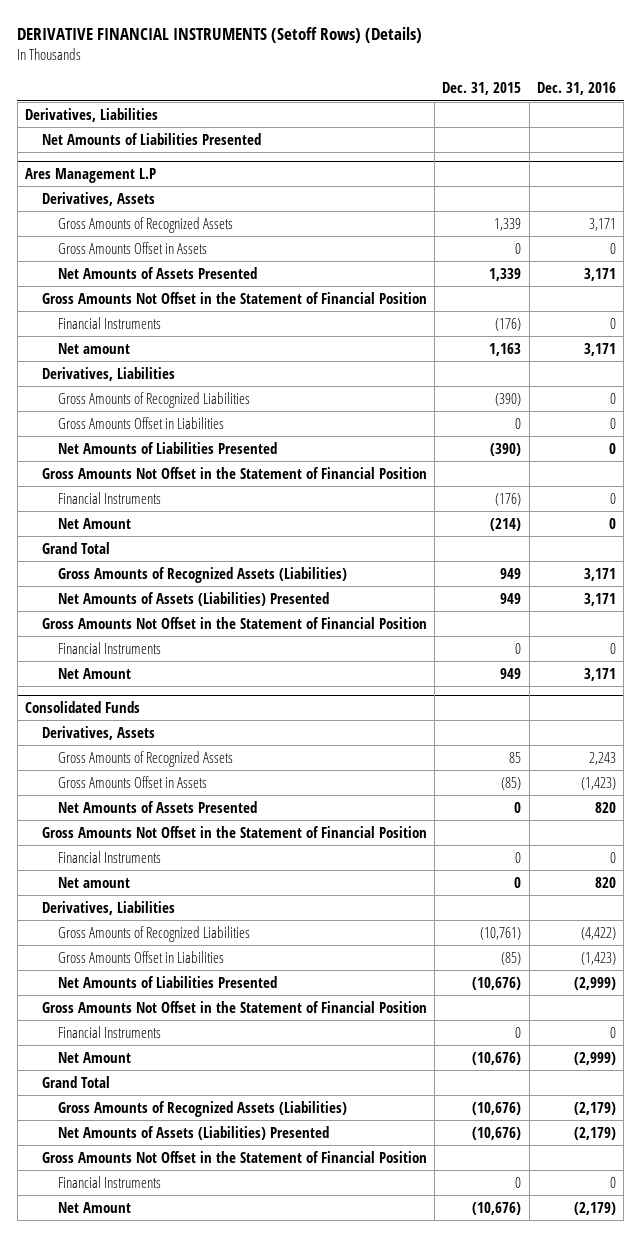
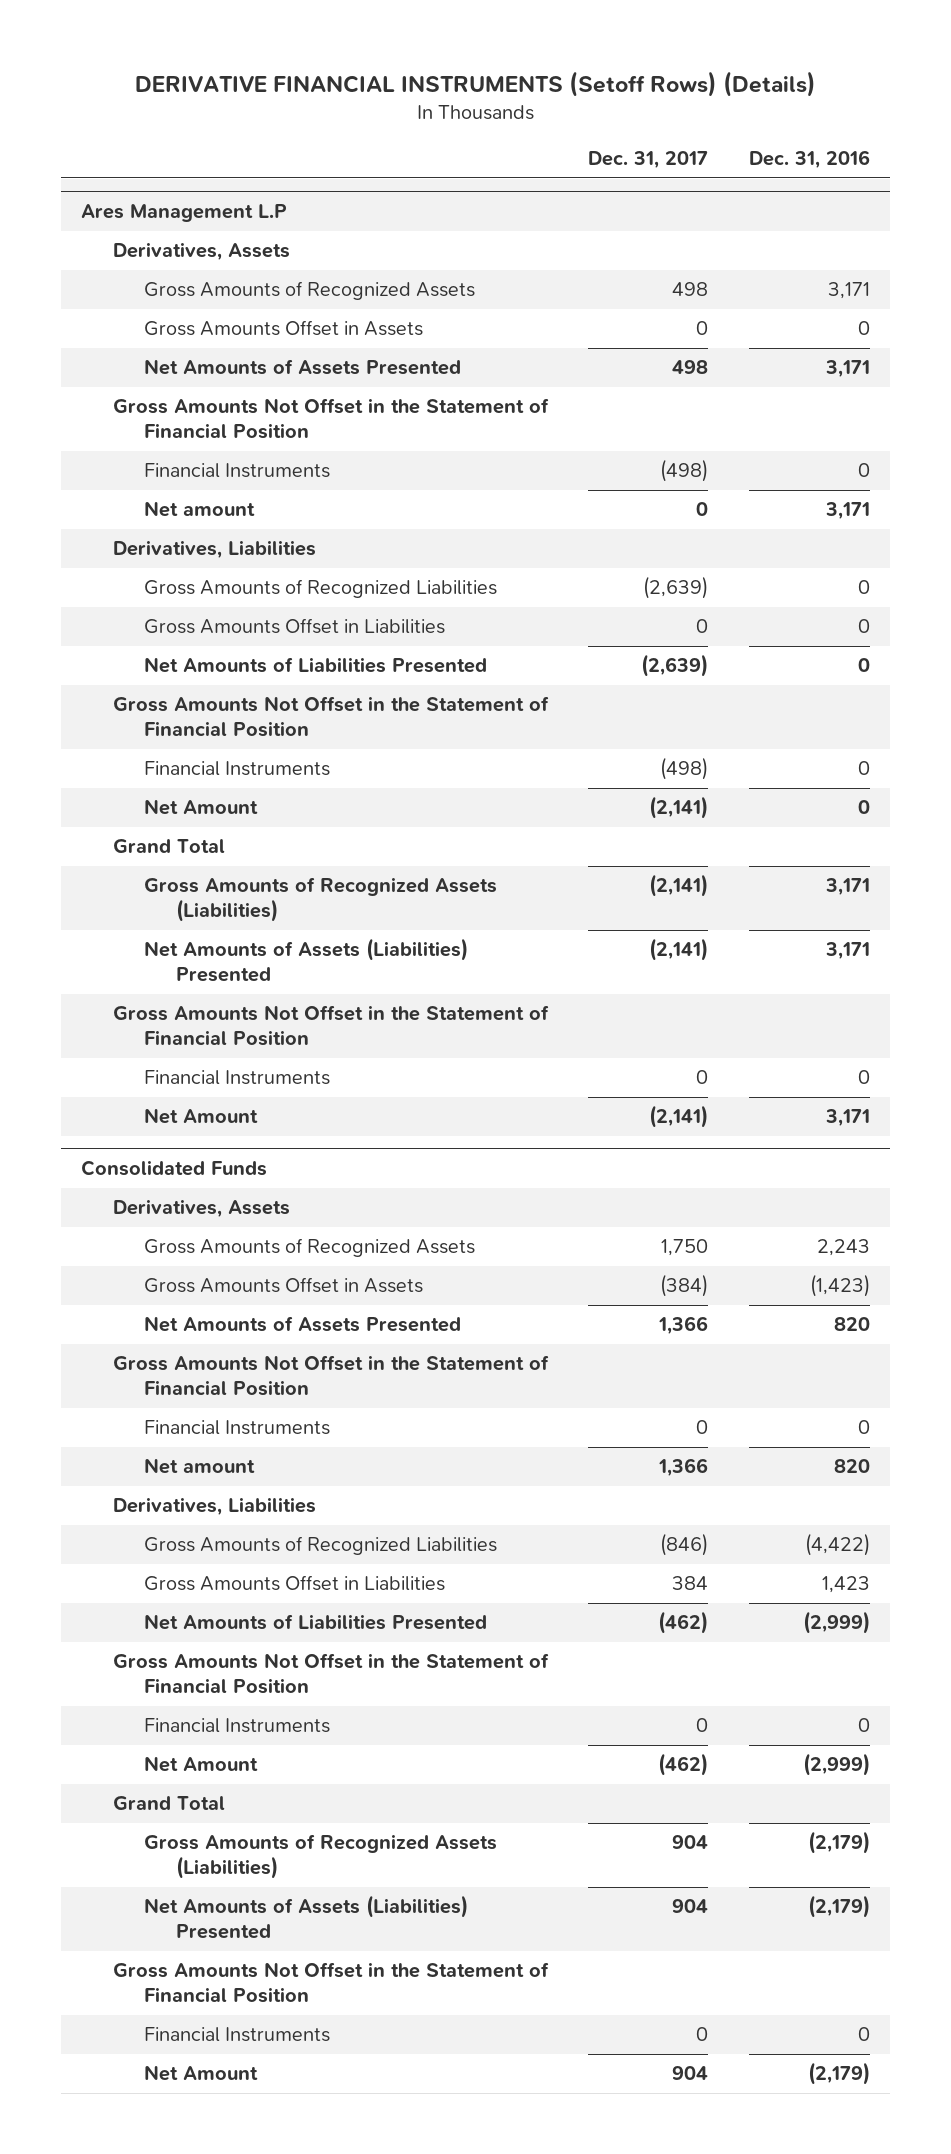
[442,82,522,96] Dec. 31, 2015 -> none
none -> [588,151,709,170] Dec. 31, 2017
[24,107,158,122] Derivatives, Liabilities -> none
[41,132,261,145] Net Amounts of Liabilities Presented -> none
[580,951,616,965] (1,423) -> [821,1576,870,1594] 1,423

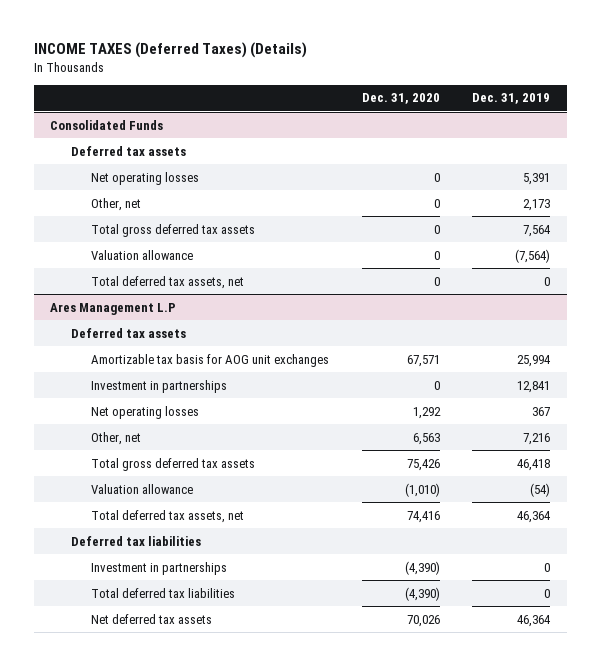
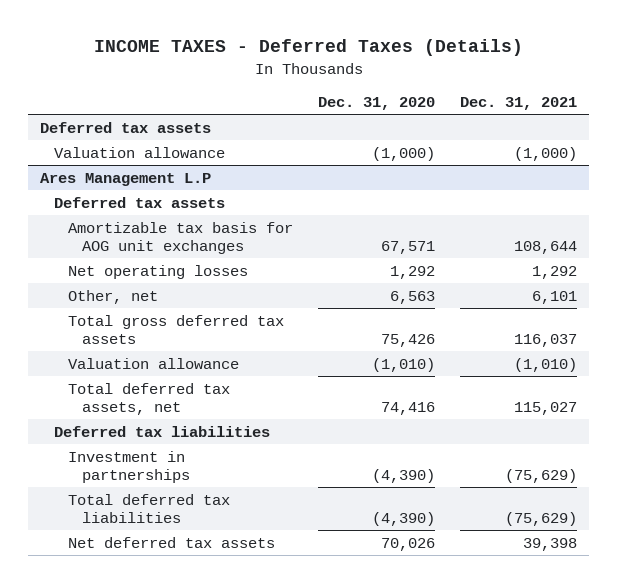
[33,42,307,59] INCOME TAXES (Deferred Taxes) (Details) -> [93,39,523,57] INCOME TAXES - Deferred Taxes (Details)
[472,93,551,105] Dec. 31, 2019 -> none
none -> [459,96,577,110] Dec. 31, 2021
[50,119,164,130] Consolidated Funds -> none
[91,171,200,185] Net operating losses -> none
[91,197,142,211] Other, net -> none
[91,223,256,237] Total gross deferred tax assets -> none
[91,275,245,289] Total deferred tax assets, net -> none
[433,250,440,260] 0 -> [372,146,436,161] (1,000)
[91,379,228,393] Investment in partnerships -> none

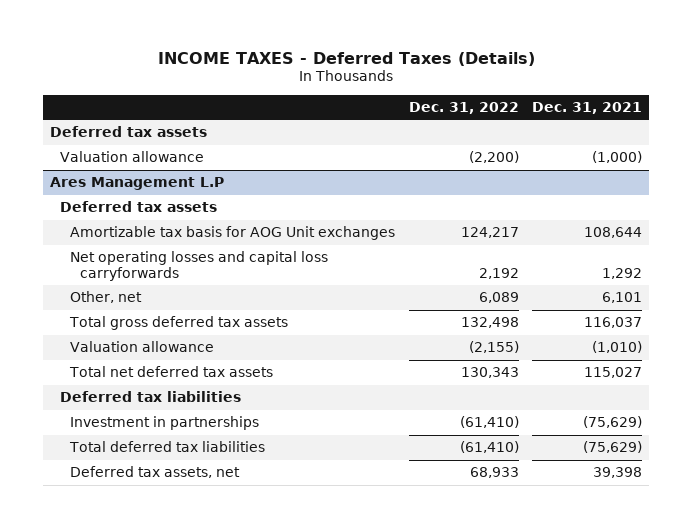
[318,96,436,110] Dec. 31, 2020 -> none
none -> [408,101,519,114] Dec. 31, 2022
[68,221,294,254] Amortizable tax basis for AOG unit exchanges -> [70,226,396,241] Amortizable tax basis for AOG Unit exchanges
[68,264,249,279] Net operating losses -> [70,251,329,281] Net operating losses and capital loss carryforwards
[68,382,231,415] Total deferred tax assets, net -> [69,366,274,378] Total net deferred tax assets
[68,536,276,548] Net deferred tax assets -> [70,466,241,479] Deferred tax assets, net

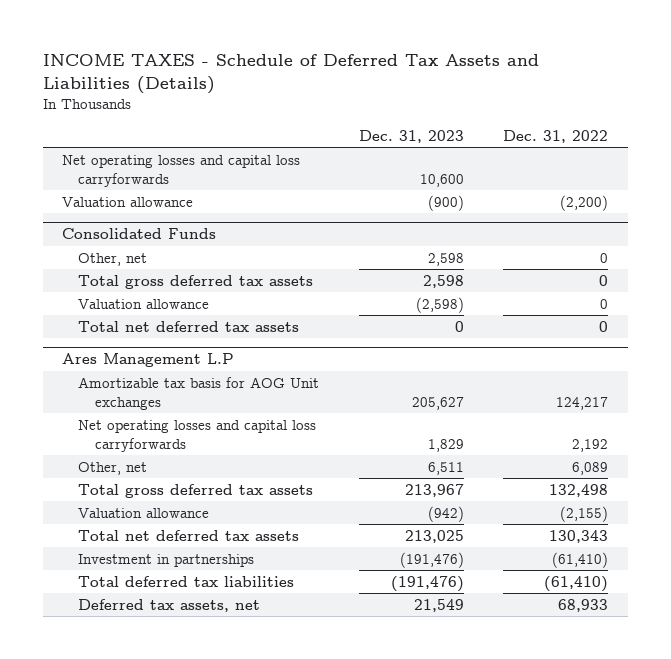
[158,51,536,66] INCOME TAXES - Deferred Taxes (Details) -> [42,53,539,95] INCOME TAXES - Schedule of Deferred Tax Assets and Liabilities (Details)
[532,101,643,114] Dec. 31, 2021 -> none
none -> [358,130,464,144] Dec. 31, 2023
[49,126,207,138] Deferred tax assets -> none
none -> [62,154,301,187] Net operating losses and capital loss carryforwards
none -> [62,228,217,240] Consolidated Funds
none -> [78,252,148,266] Other, net
none -> [78,274,314,289] Total gross deferred tax assets
none -> [78,298,210,309] Valuation allowance
none -> [78,320,300,332] Total net deferred tax assets
[59,201,217,213] Deferred tax assets -> none
[59,391,241,403] Deferred tax liabilities -> none

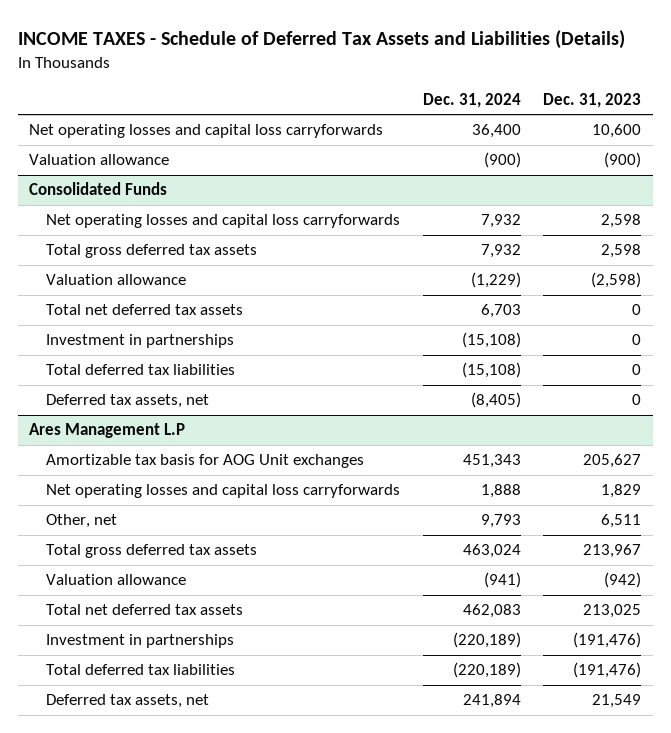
[503,130,609,144] Dec. 31, 2022 -> none
none -> [422,93,521,109] Dec. 31, 2024
[78,252,148,266] Other, net -> [46,214,401,229] Net operating losses and capital loss carryforwards
none -> [46,334,235,349] Investment in partnerships
none -> [46,364,236,376] Total deferred tax liabilities
none -> [46,394,210,409] Deferred tax assets, net

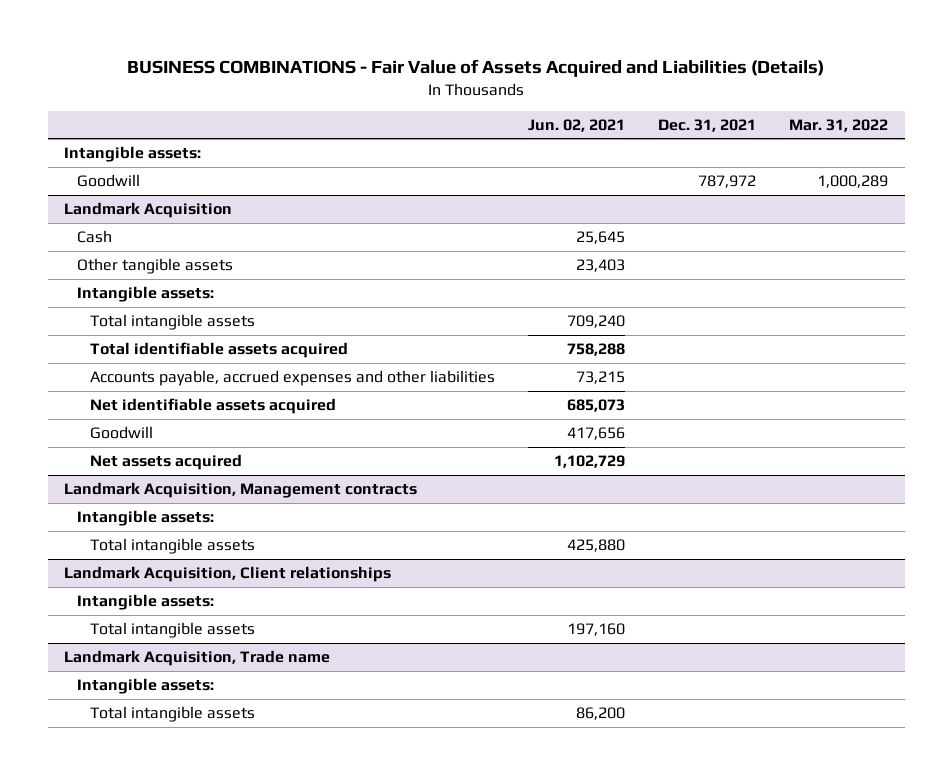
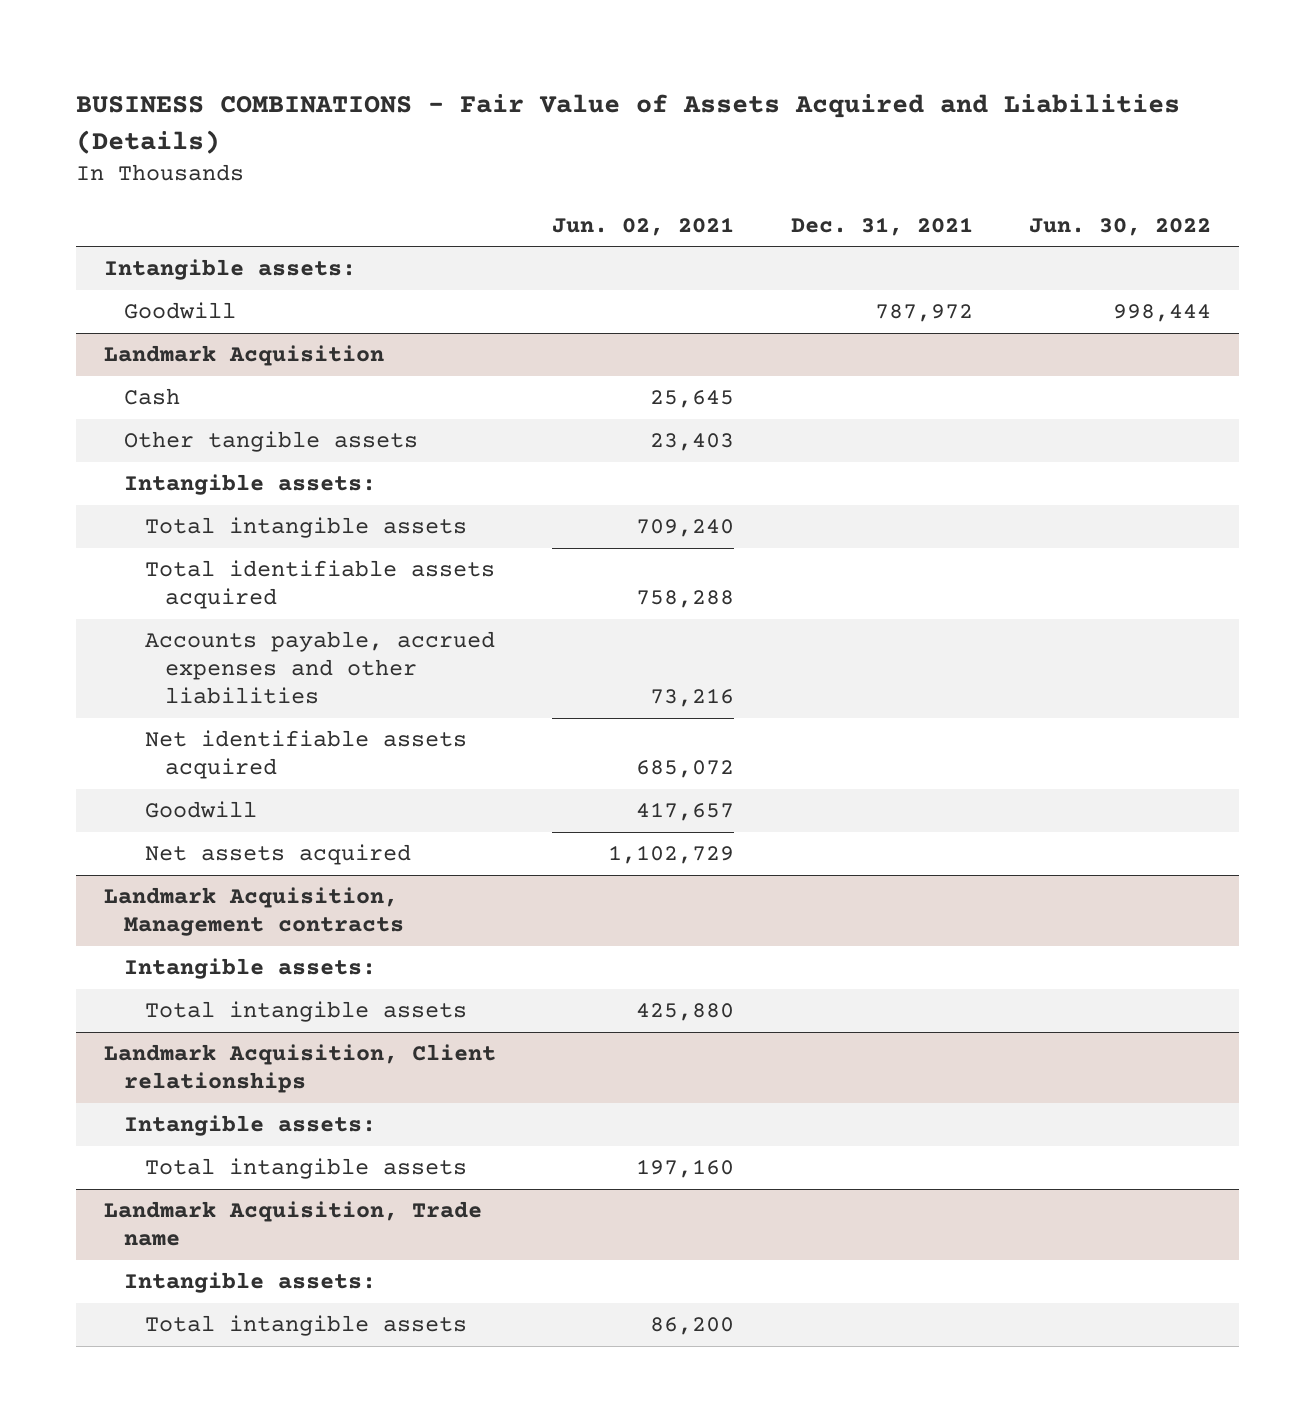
[788,118,888,132] Mar. 31, 2022 -> none
none -> [1028,217,1211,236] Jun. 30, 2022
[575,371,625,385] 73,215 -> [650,688,735,708] 73,216
[566,399,625,413] 685,073 -> [636,760,735,779] 685,072
[566,427,625,441] 417,656 -> [636,802,735,822] 417,657

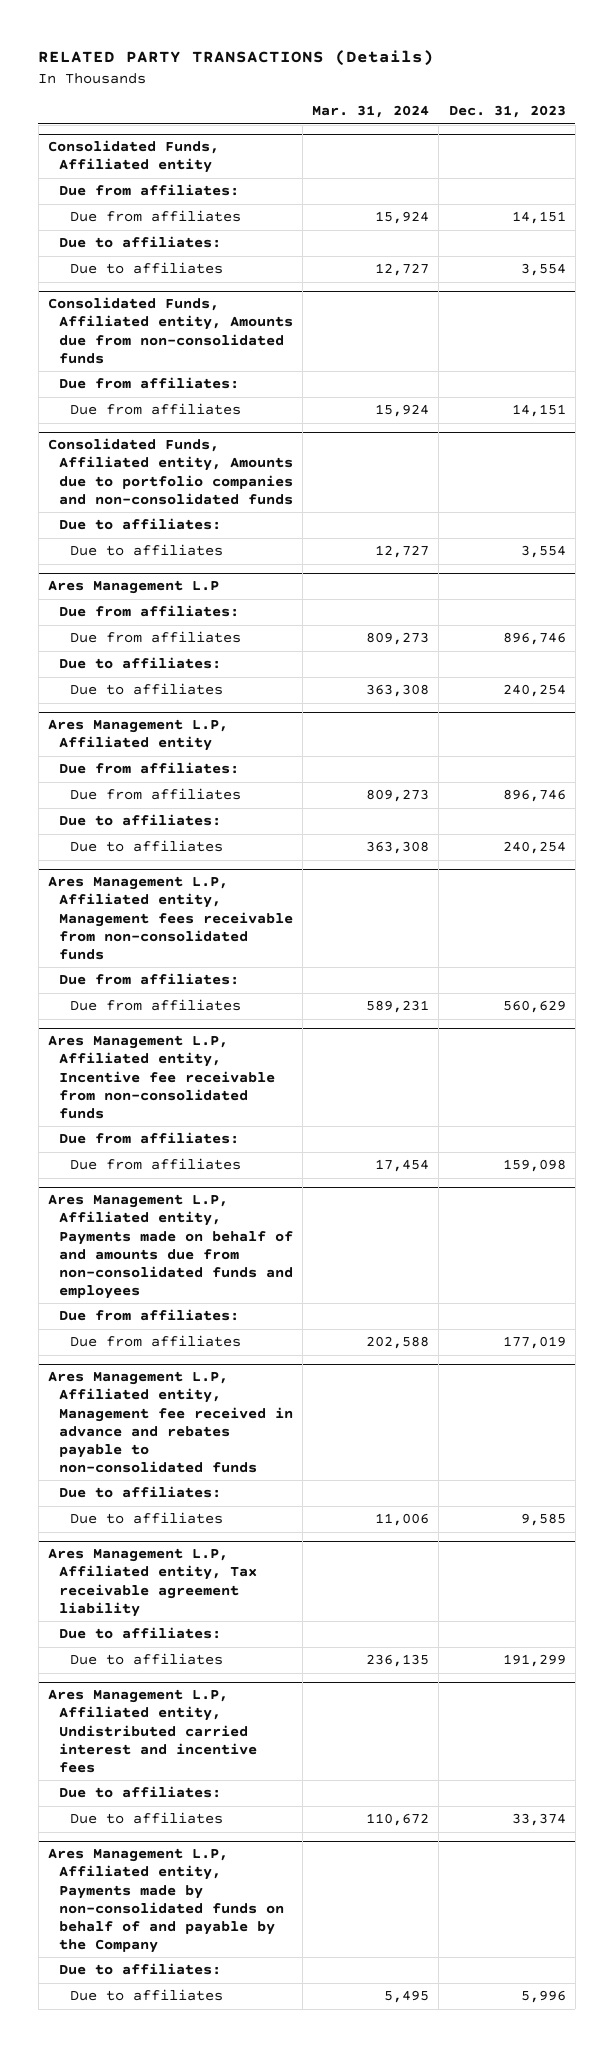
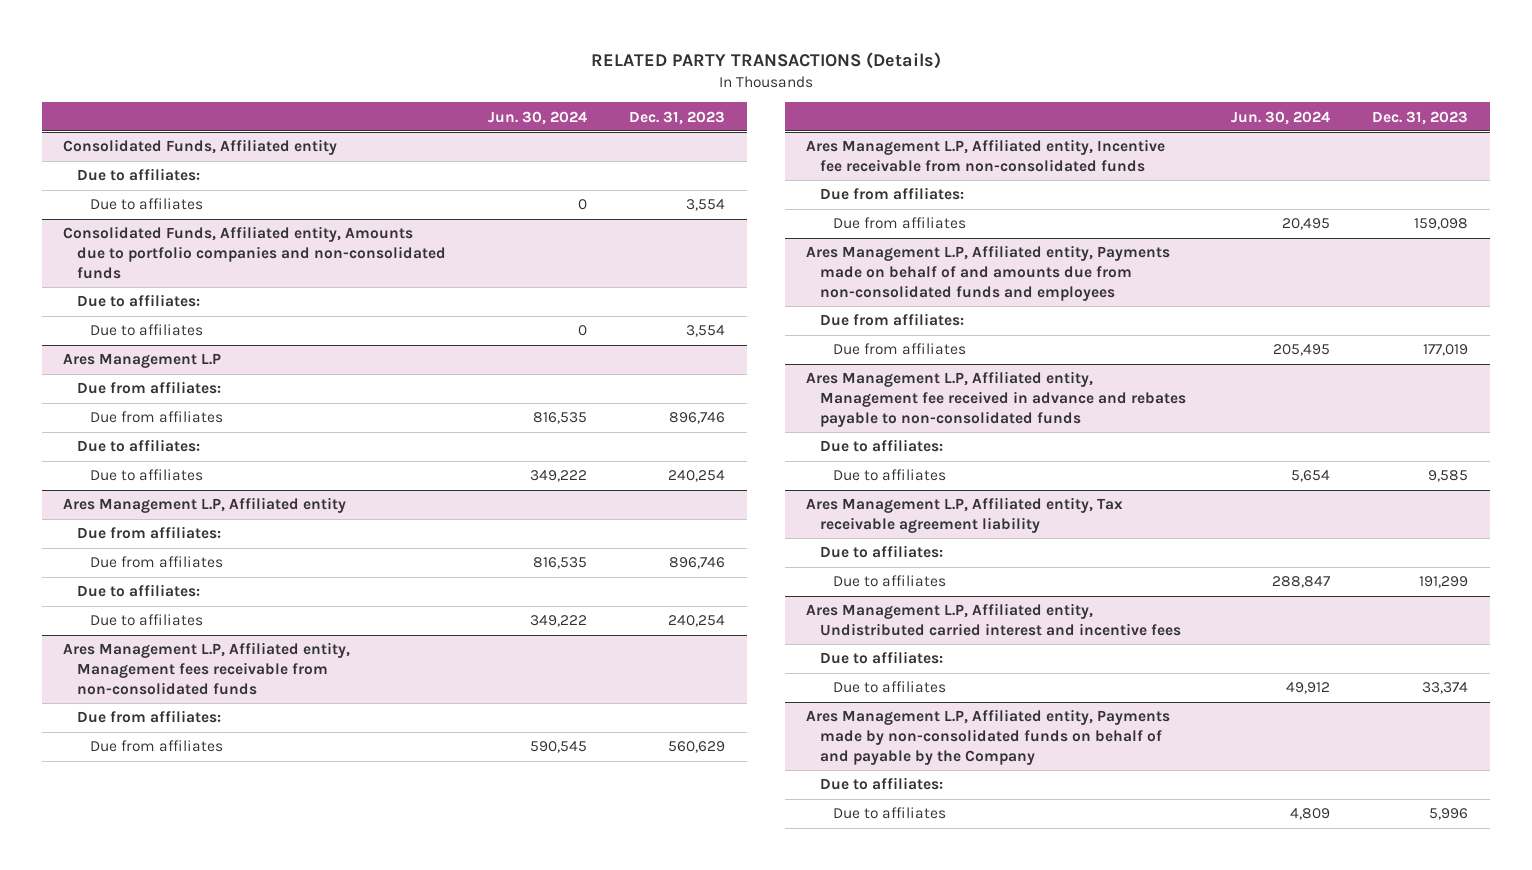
[312,105,430,119] Mar. 31, 2024 -> none
none -> [488,110,588,125] Jun. 30, 2024
[58,184,239,197] Due from affiliates: -> none
[69,210,241,223] Due from affiliates -> none
[47,297,293,364] Consolidated Funds, Affiliated entity, Amounts due from non-consolidated funds -> none
[58,377,239,390] Due from affiliates: -> none
[69,403,241,416] Due from affiliates -> none

